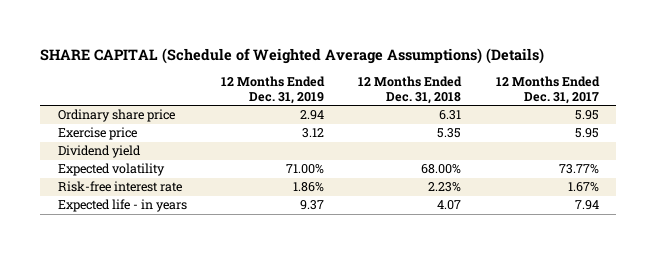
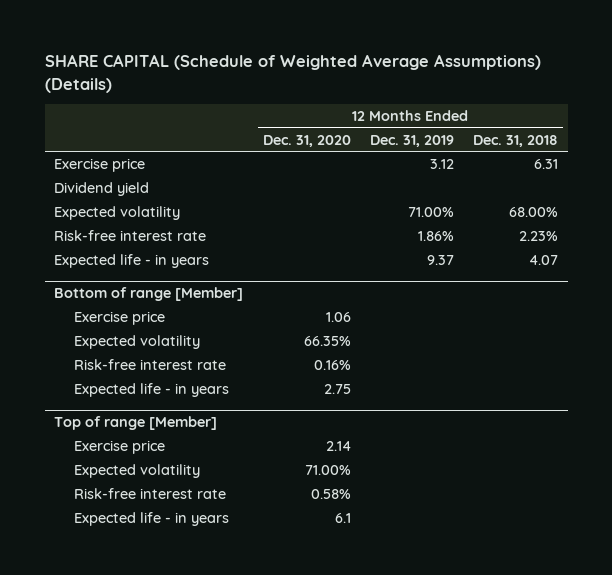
[495,75,600,104] 12 Months Ended Dec. 31, 2017 -> none
none -> [262,134,351,147] Dec. 31, 2020
[57,109,175,123] Ordinary share price -> none
[437,128,462,139] 5.35 -> [534,158,559,169] 6.31
none -> [54,287,244,302] Bottom of range [Member]
none -> [74,310,166,325] Exercise price
none -> [74,334,201,349] Expected volatility
none -> [74,358,227,370] Risk-free interest rate
none -> [74,382,230,397] Expected life - in years
none -> [54,416,218,431] Top of range [Member]
none -> [74,439,166,454] Exercise price
none -> [74,463,201,478] Expected volatility
none -> [74,487,227,499] Risk-free interest rate
none -> [74,511,230,526] Expected life - in years

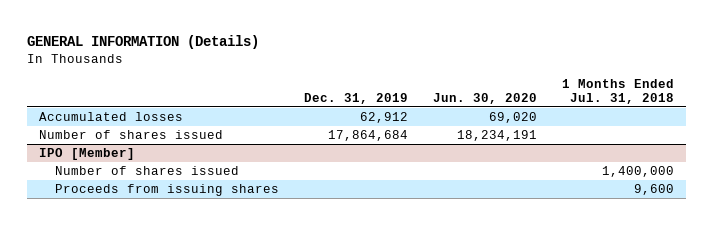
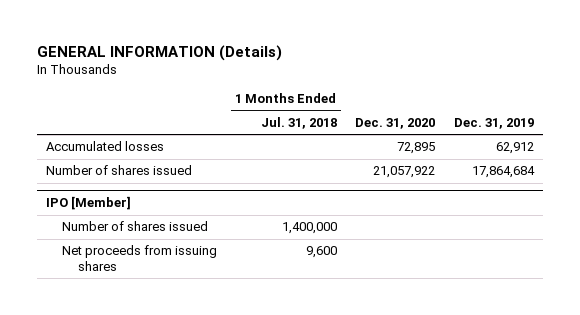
[432,93,537,105] Jun. 30, 2020 -> none
none -> [355,117,436,129] Dec. 31, 2020
[55,183,280,196] Proceeds from issuing shares -> [61,245,217,272] Net proceeds from issuing shares

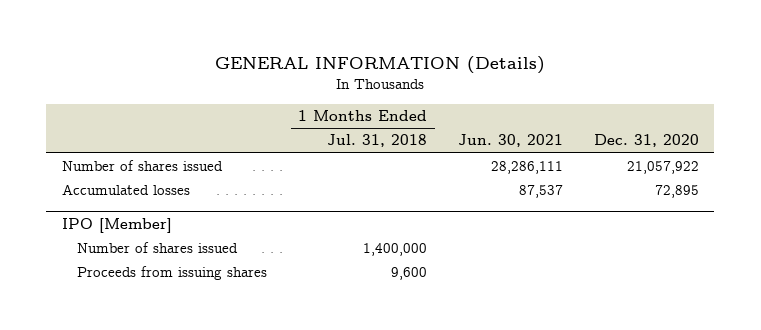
[453,117,534,129] Dec. 31, 2019 -> none
none -> [458,134,564,148] Jun. 30, 2021
[46,141,165,152] Accumulated losses -> [61,184,190,196] Accumulated losses
[61,245,217,272] Net proceeds from issuing shares -> [77,266,268,281] Proceeds from issuing shares

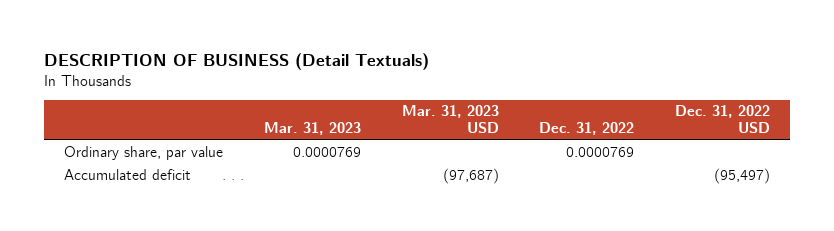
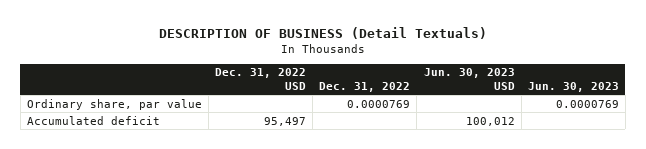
[264,122,362,136] Mar. 31, 2023 -> none
[401,105,499,134] Mar. 31, 2023 USD -> none
none -> [423,68,515,90] Jun. 30, 2023 USD
none -> [527,81,619,92] Jun. 30, 2023
[713,168,770,185] (95,497) -> [264,116,307,126] 95,497

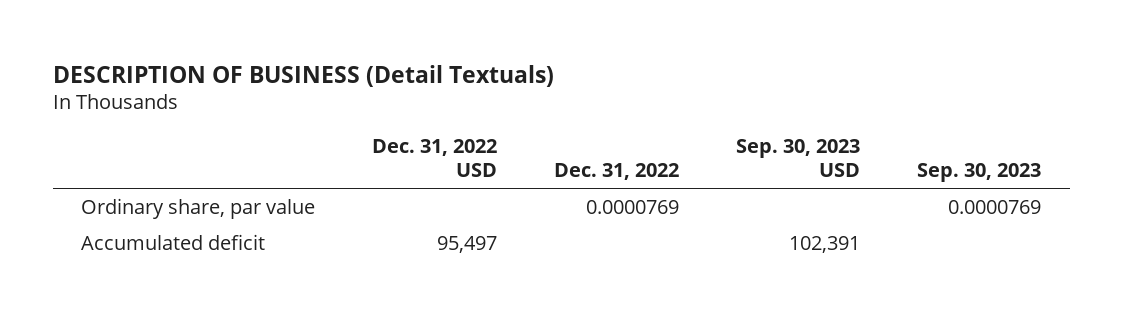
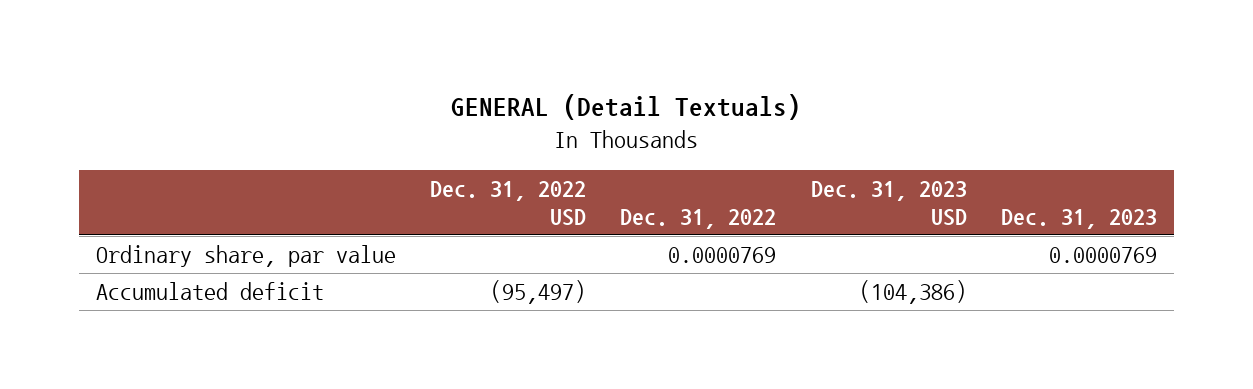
[52,64,554,87] DESCRIPTION OF BUSINESS (Detail Textuals) -> [451,93,802,120] GENERAL (Detail Textuals)
[736,139,861,178] Sep. 30, 2023 USD -> none
[917,163,1042,183] Sep. 30, 2023 -> none
none -> [810,181,967,226] Dec. 31, 2023 USD
none -> [1001,208,1158,229] Dec. 31, 2023
[437,235,498,253] 95,497 -> [490,280,587,305] (95,497)

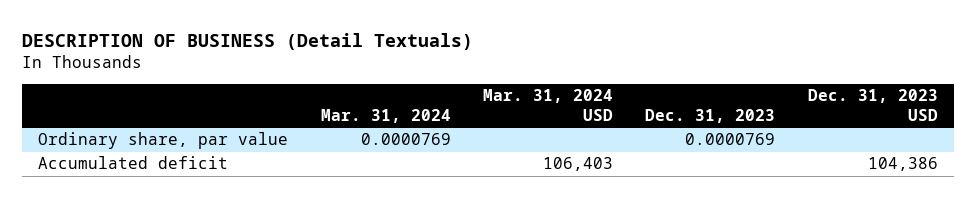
[451,93,802,120] GENERAL (Detail Textuals) -> [22,32,474,50] DESCRIPTION OF BUSINESS (Detail Textuals)
[430,181,587,226] Dec. 31, 2022 USD -> none
[620,208,777,229] Dec. 31, 2022 -> none
none -> [320,108,451,123] Mar. 31, 2024
none -> [483,89,614,121] Mar. 31, 2024 USD
[858,280,967,305] (104,386) -> [867,157,938,172] 104,386

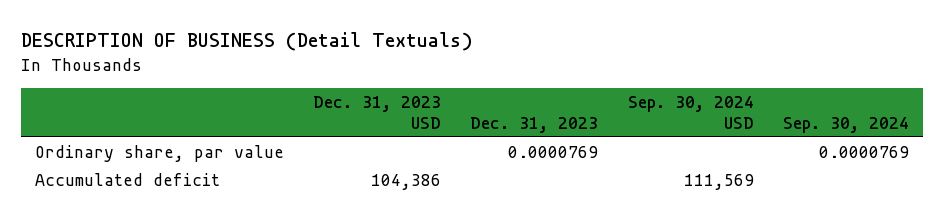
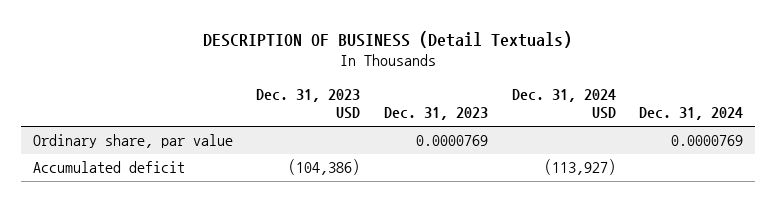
[627,96,754,129] Sep. 30, 2024 USD -> none
[782,116,909,133] Sep. 30, 2024 -> none
none -> [511,89,616,120] Dec. 31, 2024 USD
none -> [639,107,744,121] Dec. 31, 2024
[371,174,442,191] 104,386 -> [288,159,361,176] (104,386)

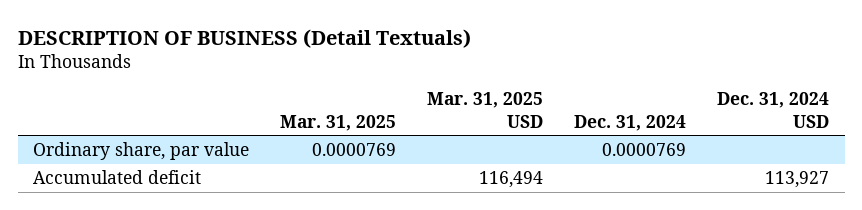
[256,89,361,120] Dec. 31, 2023 USD -> none
[383,107,488,121] Dec. 31, 2023 -> none
none -> [280,114,397,131] Mar. 31, 2025
none -> [427,92,544,128] Mar. 31, 2025 USD
[543,159,616,176] (113,927) -> [765,171,830,189] 113,927

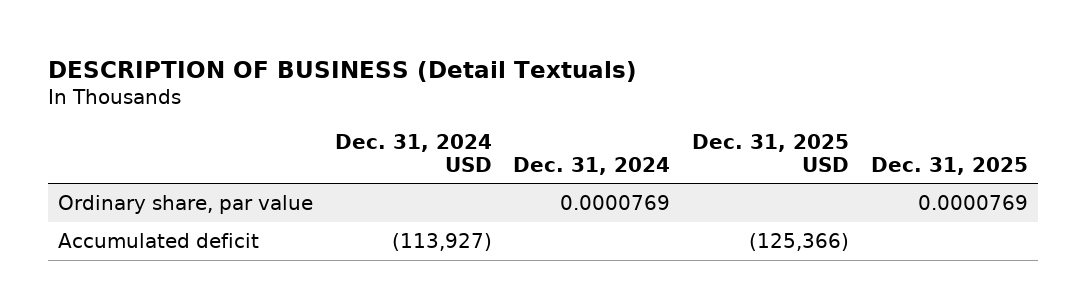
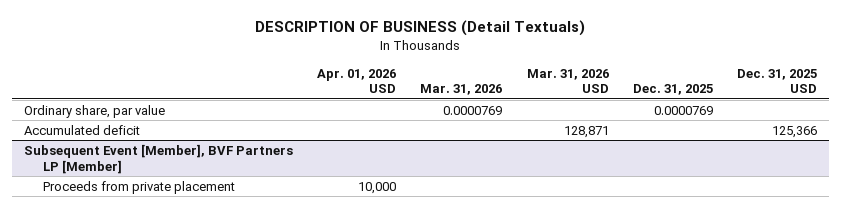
[334,134,492,172] Dec. 31, 2024 USD -> none
[513,156,671,175] Dec. 31, 2024 -> none
none -> [317,68,397,94] Apr. 01, 2026 USD
none -> [420,84,503,96] Mar. 31, 2026
none -> [526,68,609,94] Mar. 31, 2026 USD
[748,232,849,251] (125,366) -> [772,125,818,138] 125,366
none -> [23,143,293,174] Subsequent Event [Member], BVF Partners LP [Member]
none -> [42,180,235,194] Proceeds from private placement

